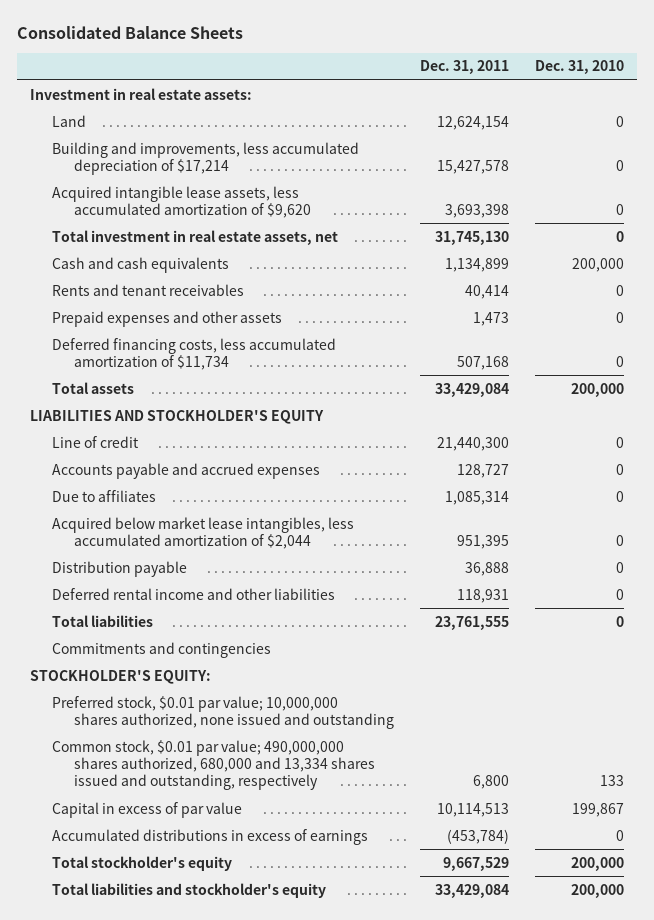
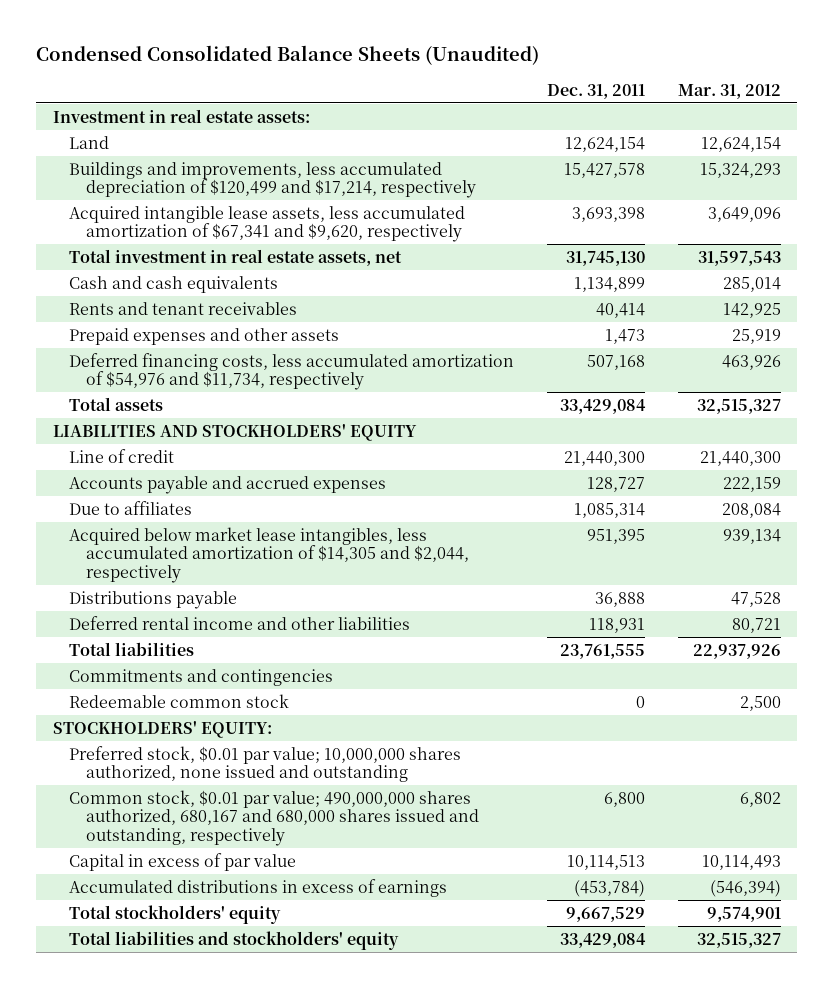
[16,25,243,39] Consolidated Balance Sheets -> [36,45,540,66] Condensed Consolidated Balance Sheets (Unaudited)
[535,60,625,75] Dec. 31, 2010 -> none
none -> [678,83,782,99] Mar. 31, 2012
[51,141,359,175] Building and improvements, less accumulated depreciation of $17,214 -> [69,161,477,199] Buildings and improvements, less accumulated depreciation of $120,499 and $17,214, respectively
[51,185,311,218] Acquired intangible lease assets, less accumulated amortization of $9,620 -> [69,205,466,243] Acquired intangible lease assets, less accumulated amortization of $67,341 and $9,620, respectively
[51,337,336,370] Deferred financing costs, less accumulated amortization of $11,734 -> [69,352,515,391] Deferred financing costs, less accumulated amortization of $54,976 and $11,734, respectively
[29,409,324,424] LIABILITIES AND STOCKHOLDER'S EQUITY -> [52,423,417,441] LIABILITIES AND STOCKHOLDERS' EQUITY
[51,516,354,549] Acquired below market lease intangibles, less accumulated amortization of $2,044 -> [69,526,470,584] Acquired below market lease intangibles, less accumulated amortization of $14,305 and $2,044, respectively
[51,560,187,577] Distribution payable -> [69,590,238,609] Distributions payable
none -> [69,693,290,708] Redeemable common stock
[29,669,211,684] STOCKHOLDER'S EQUITY: -> [52,720,272,738] STOCKHOLDERS' EQUITY:
[51,739,375,791] Common stock, $0.01 par value; 490,000,000 shares authorized, 680,000 and 13,334 shares issued and outstanding, respectively -> [69,789,480,847] Common stock, $0.01 par value; 490,000,000 shares authorized, 680,167 and 680,000 shares issued and outstanding, respectively
[51,855,232,871] Total stockholder's equity -> [69,904,282,924] Total stockholders' equity
[51,882,326,898] Total liabilities and stockholder's equity -> [69,930,400,950] Total liabilities and stockholders' equity

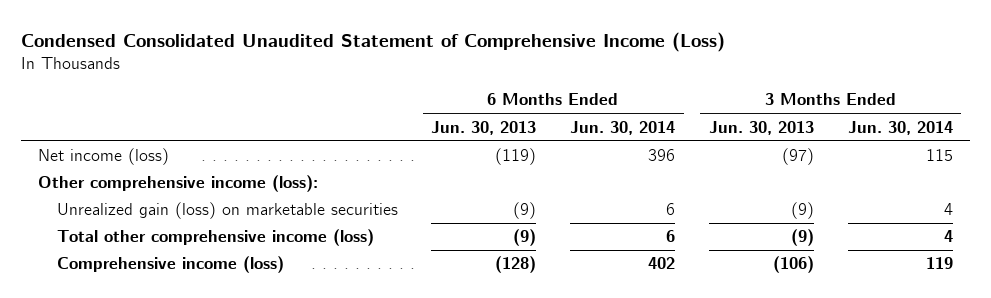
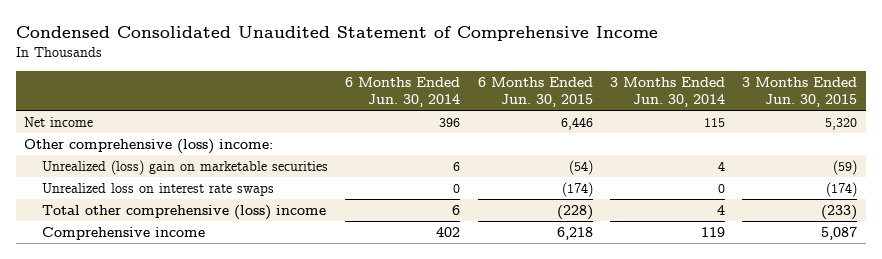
[21,31,726,52] Condensed Consolidated Unaudited Statement of Comprehensive Income (Loss) -> [15,25,658,41] Condensed Consolidated Unaudited Statement of Comprehensive Income
[431,120,537,135] Jun. 30, 2013 -> none
[708,120,814,135] Jun. 30, 2013 -> none
none -> [477,76,593,108] 6 Months Ended Jun. 30, 2015
none -> [742,76,858,108] 3 Months Ended Jun. 30, 2015
[37,148,169,166] Net income (loss) -> [24,116,94,127] Net income
[37,175,318,193] Other comprehensive income (loss): -> [24,138,274,154] Other comprehensive (loss) income:
[56,202,398,220] Unrealized gain (loss) on marketable securities -> [42,159,329,175] Unrealized (loss) gain on marketable securities
none -> [42,182,275,196] Unrealized loss on interest rate swaps
[56,229,374,247] Total other comprehensive income (loss) -> [42,204,327,220] Total other comprehensive (loss) income
[56,256,284,274] Comprehensive income (loss) -> [42,226,206,240] Comprehensive income

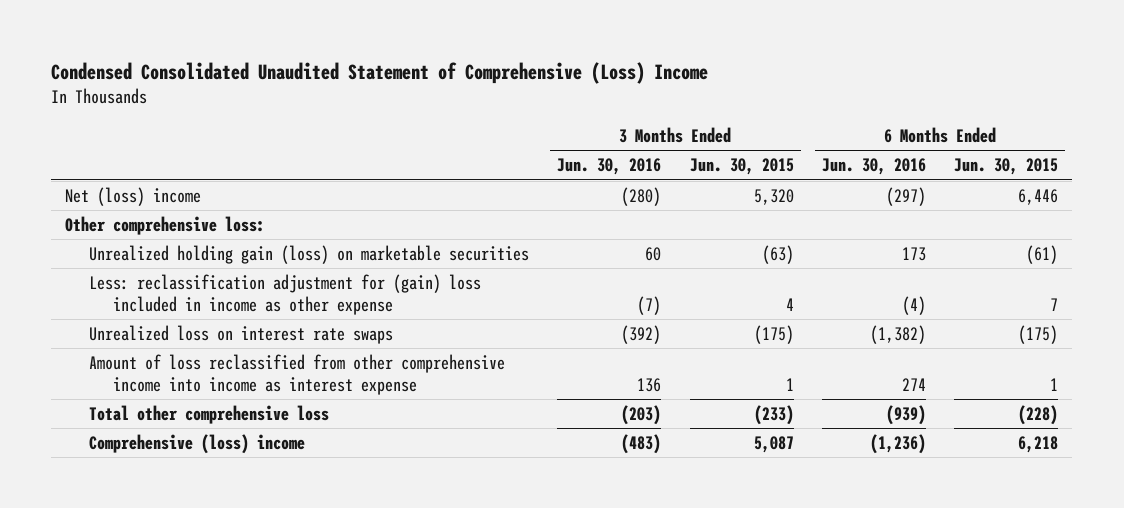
[15,25,658,41] Condensed Consolidated Unaudited Statement of Comprehensive Income -> [51,61,709,84] Condensed Consolidated Unaudited Statement of Comprehensive (Loss) Income
[345,76,461,108] 6 Months Ended Jun. 30, 2014 -> none
[609,76,725,108] 3 Months Ended Jun. 30, 2014 -> none
none -> [557,158,662,176] Jun. 30, 2016
none -> [821,158,926,176] Jun. 30, 2016
[24,116,94,127] Net income -> [65,186,202,206] Net (loss) income
[24,138,274,154] Other comprehensive (loss) income: -> [65,215,266,235] Other comprehensive loss:
[42,159,329,175] Unrealized (loss) gain on marketable securities -> [89,244,530,264] Unrealized holding gain (loss) on marketable securities
[568,159,593,175] (54) -> [1026,244,1059,264] (61)
[833,159,858,175] (59) -> [761,244,794,264] (63)
none -> [89,273,482,315] Less: reclassification adjustment for (gain) loss included in income as other expense
[561,181,593,197] (174) -> [1018,324,1059,344] (175)
[826,181,858,197] (174) -> [753,324,794,344] (175)
none -> [89,353,506,395] Amount of loss reclassified from other comprehensive income into income as interest expense
[42,204,327,220] Total other comprehensive (loss) income -> [89,404,330,424] Total other comprehensive loss
[42,226,206,240] Comprehensive income -> [89,433,306,454] Comprehensive (loss) income

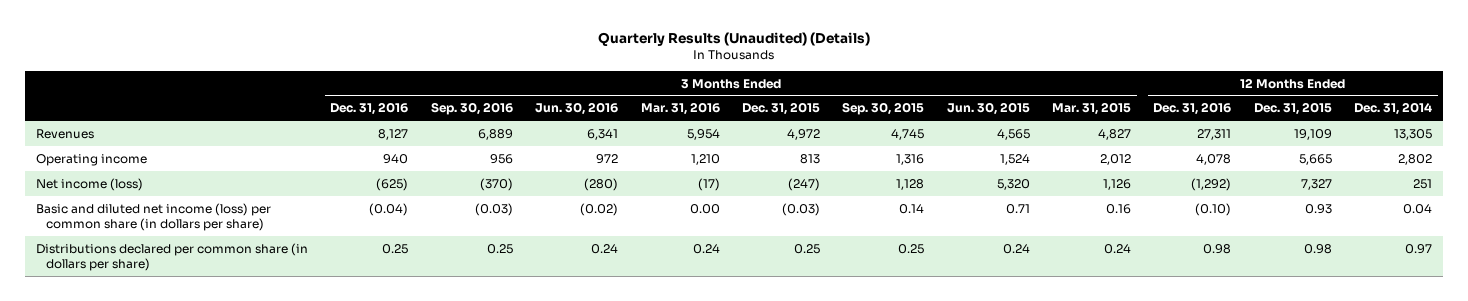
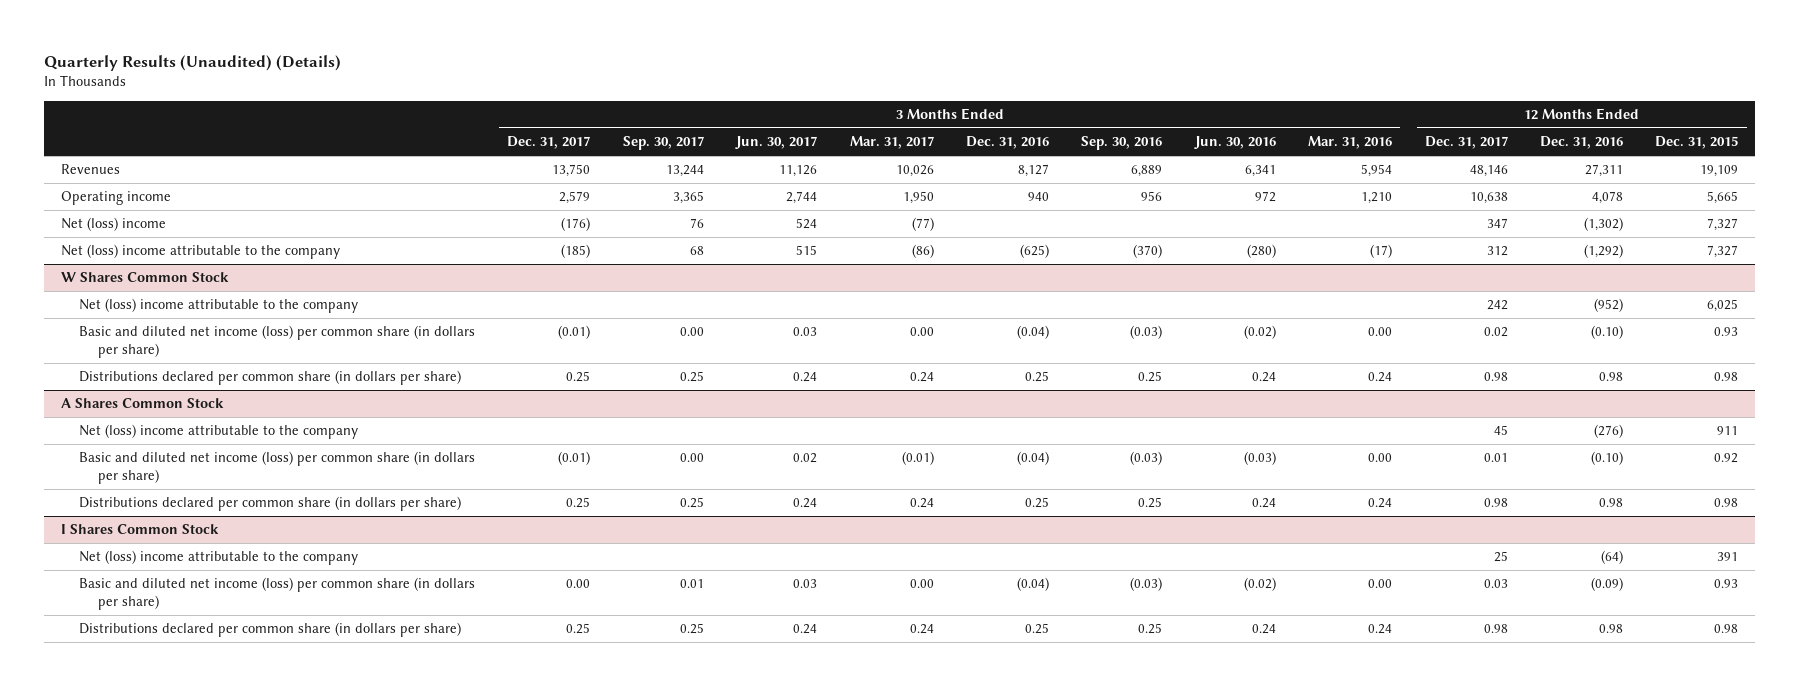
[741,102,820,116] Dec. 31, 2015 -> none
[842,102,925,116] Sep. 30, 2015 -> none
[946,102,1030,116] Jun. 30, 2015 -> none
[1051,102,1131,116] Mar. 31, 2015 -> none
[1353,102,1432,116] Dec. 31, 2014 -> none
none -> [507,136,591,150] Dec. 31, 2017
none -> [622,136,704,151] Sep. 30, 2017
none -> [735,136,818,150] Jun. 30, 2017
none -> [849,136,934,150] Mar. 31, 2017
none -> [1424,136,1508,150] Dec. 31, 2017
none -> [60,217,166,232] Net (loss) income
[36,177,144,191] Net income (loss) -> [60,244,340,260] Net (loss) income attributable to the company
none -> [60,272,229,283] W Shares Common Stock
none -> [79,298,359,314] Net (loss) income attributable to the company
none -> [60,398,224,409] A Shares Common Stock
none -> [79,424,359,440] Net (loss) income attributable to the company
none -> [79,451,476,484] Basic and diluted net income (loss) per common share (in dollars per share)
none -> [79,496,462,512] Distributions declared per common share (in dollars per share)
none -> [60,524,219,535] I Shares Common Stock
none -> [79,550,359,566] Net (loss) income attributable to the company
none -> [79,577,476,610] Basic and diluted net income (loss) per common share (in dollars per share)
none -> [79,622,462,638] Distributions declared per common share (in dollars per share)

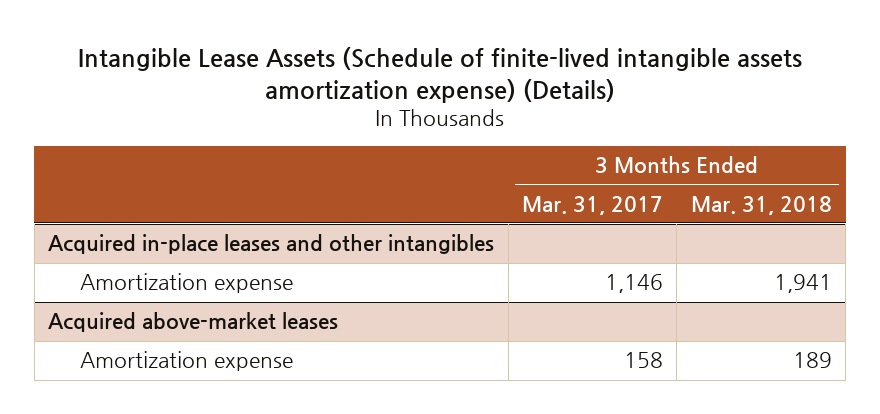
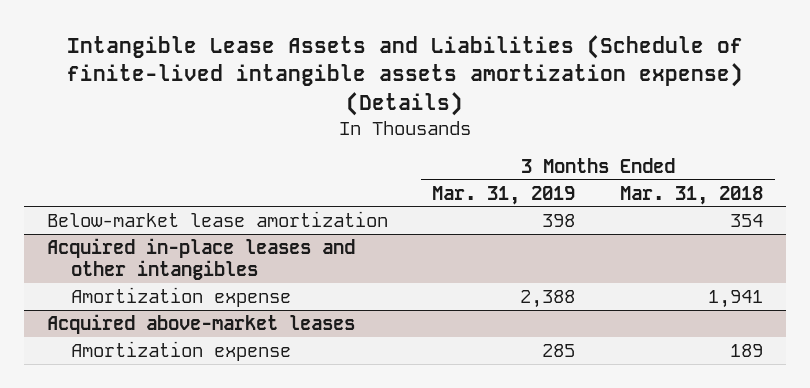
[78,47,803,103] Intangible Lease Assets (Schedule of finite-lived intangible assets amortization expense) (Details) -> [66,34,743,116] Intangible Lease Assets and Liabilities (Schedule of finite-lived intangible assets amortization expense) (Details)
[522,195,664,215] Mar. 31, 2017 -> none
none -> [432,185,576,205] Mar. 31, 2019
none -> [46,210,388,227] Below-market lease amortization

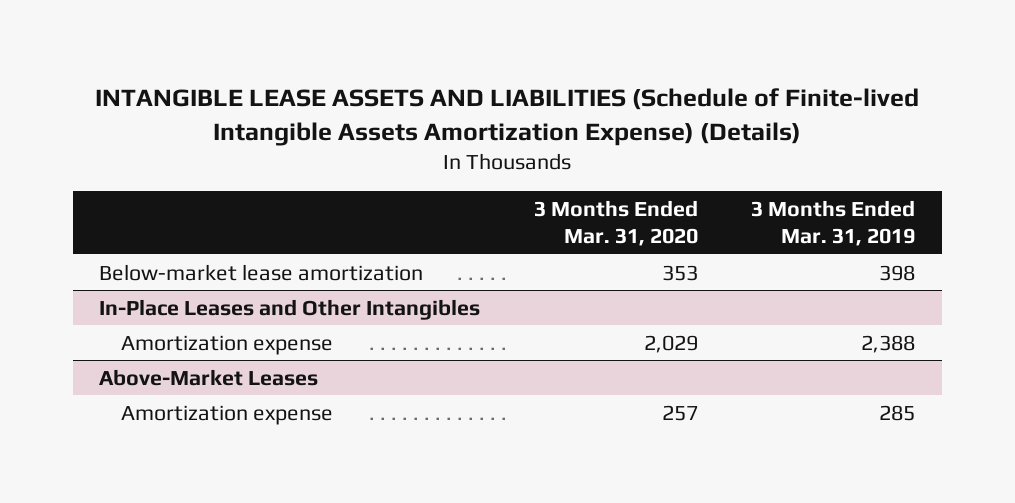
[66,34,743,116] Intangible Lease Assets and Liabilities (Schedule of finite-lived intangible assets amortization expense) (Details) -> [95,88,920,146] INTANGIBLE LEASE ASSETS AND LIABILITIES (Schedule of Finite-lived Intangible Assets Amortization Expense) (Details)
[620,185,764,205] Mar. 31, 2018 -> none
none -> [533,199,698,247] 3 Months Ended Mar. 31, 2020
[46,237,355,280] Acquired in-place leases and other intangibles -> [99,298,481,320] In-Place Leases and Other Intangibles
[46,313,355,334] Acquired above-market leases -> [99,368,319,386] Above-Market Leases

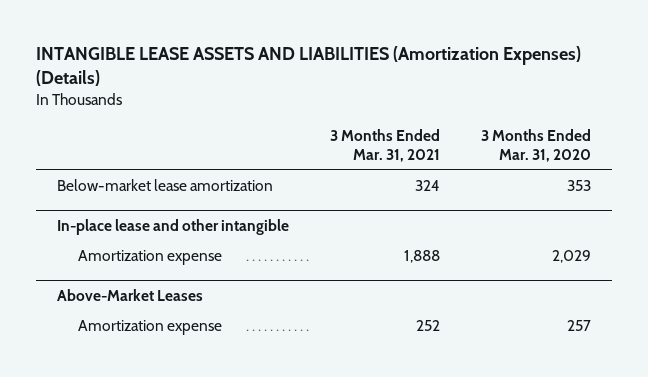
[95,88,920,146] INTANGIBLE LEASE ASSETS AND LIABILITIES (Schedule of Finite-lived Intangible Assets Amortization Expense) (Details) -> [35,46,581,87] INTANGIBLE LEASE ASSETS AND LIABILITIES (Amortization Expenses) (Details)
[751,199,916,247] 3 Months Ended Mar. 31, 2019 -> none
none -> [329,129,440,163] 3 Months Ended Mar. 31, 2021
[99,298,481,320] In-Place Leases and Other Intangibles -> [56,219,289,236] In-place lease and other intangible

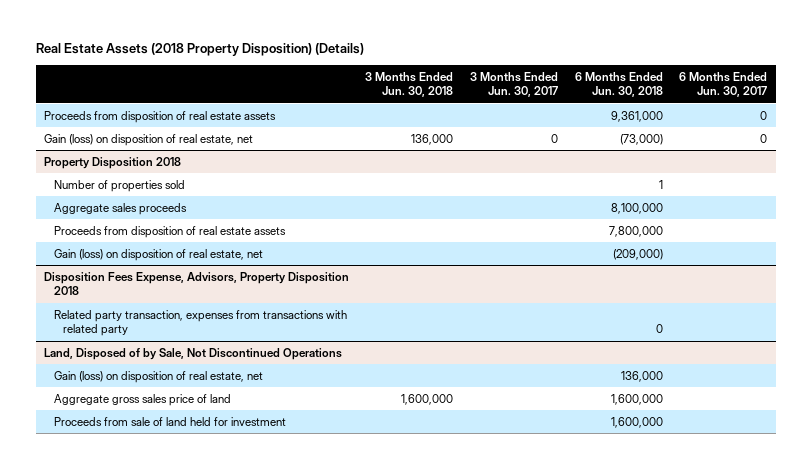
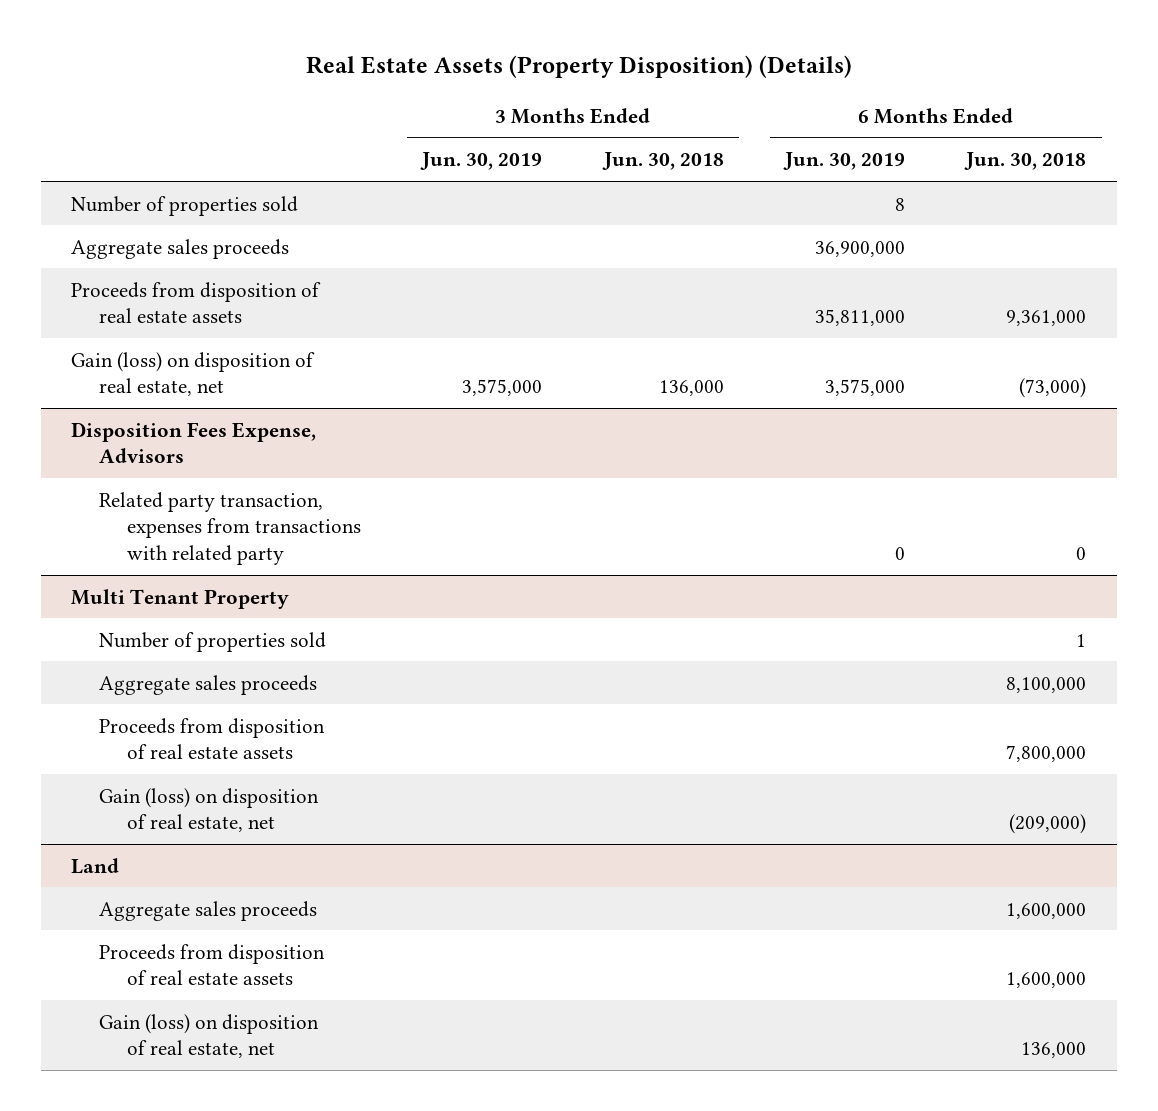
[35,43,364,57] Real Estate Assets (2018 Property Disposition) (Details) -> [305,55,852,79] Real Estate Assets (Property Disposition) (Details)
[470,71,559,98] 3 Months Ended Jun. 30, 2017 -> none
[679,71,768,98] 6 Months Ended Jun. 30, 2017 -> none
none -> [420,152,543,171] Jun. 30, 2019
none -> [783,152,906,171] Jun. 30, 2019
none -> [71,195,299,216] Number of properties sold
none -> [71,238,290,259] Aggregate sales proceeds
[43,156,181,169] Property Disposition 2018 -> none
none -> [71,421,317,464] Disposition Fees Expense, Advisors
none -> [99,491,361,566] Related party transaction, expenses from transactions with related party
none -> [71,588,290,609] Multi Tenant Property
[43,271,349,296] Disposition Fees Expense, Advisors, Property Disposition 2018 -> none
[53,309,347,337] Related party transaction, expenses from transactions with related party -> none
[43,347,342,360] Land, Disposed of by Sale, Not Discontinued Operations -> none
none -> [71,857,120,874] Land
none -> [99,900,318,921] Aggregate sales proceeds
none -> [99,943,326,986] Proceeds from disposition of real estate assets
[53,393,231,406] Aggregate gross sales price of land -> none
[53,416,286,426] Proceeds from sale of land held for investment -> none

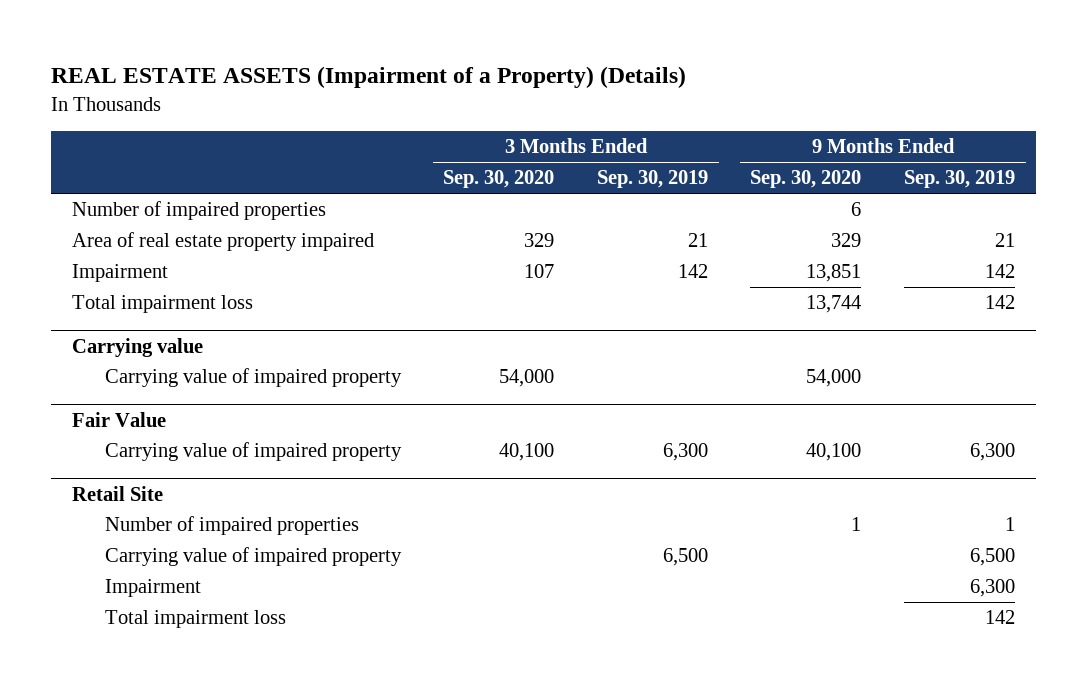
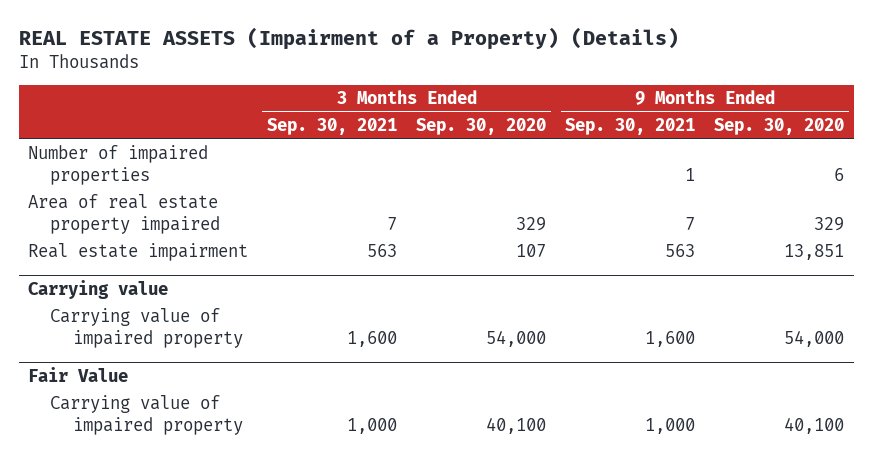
[596,170,708,189] Sep. 30, 2019 -> none
[903,170,1015,189] Sep. 30, 2019 -> none
none -> [267,118,398,136] Sep. 30, 2021
none -> [565,118,696,136] Sep. 30, 2021
[72,295,254,314] Total impairment loss -> none
[72,264,169,283] Impairment -> [28,243,249,262] Real estate impairment
[72,485,164,501] Retail Site -> none
[104,516,359,536] Number of impaired properties -> none
[104,547,402,567] Carrying value of impaired property -> none
[104,579,201,598] Impairment -> none
[104,610,286,629] Total impairment loss -> none

